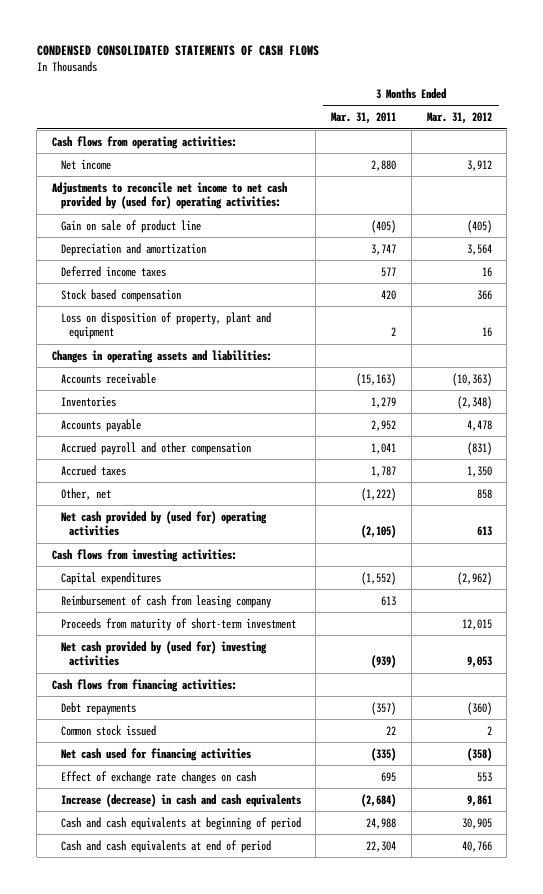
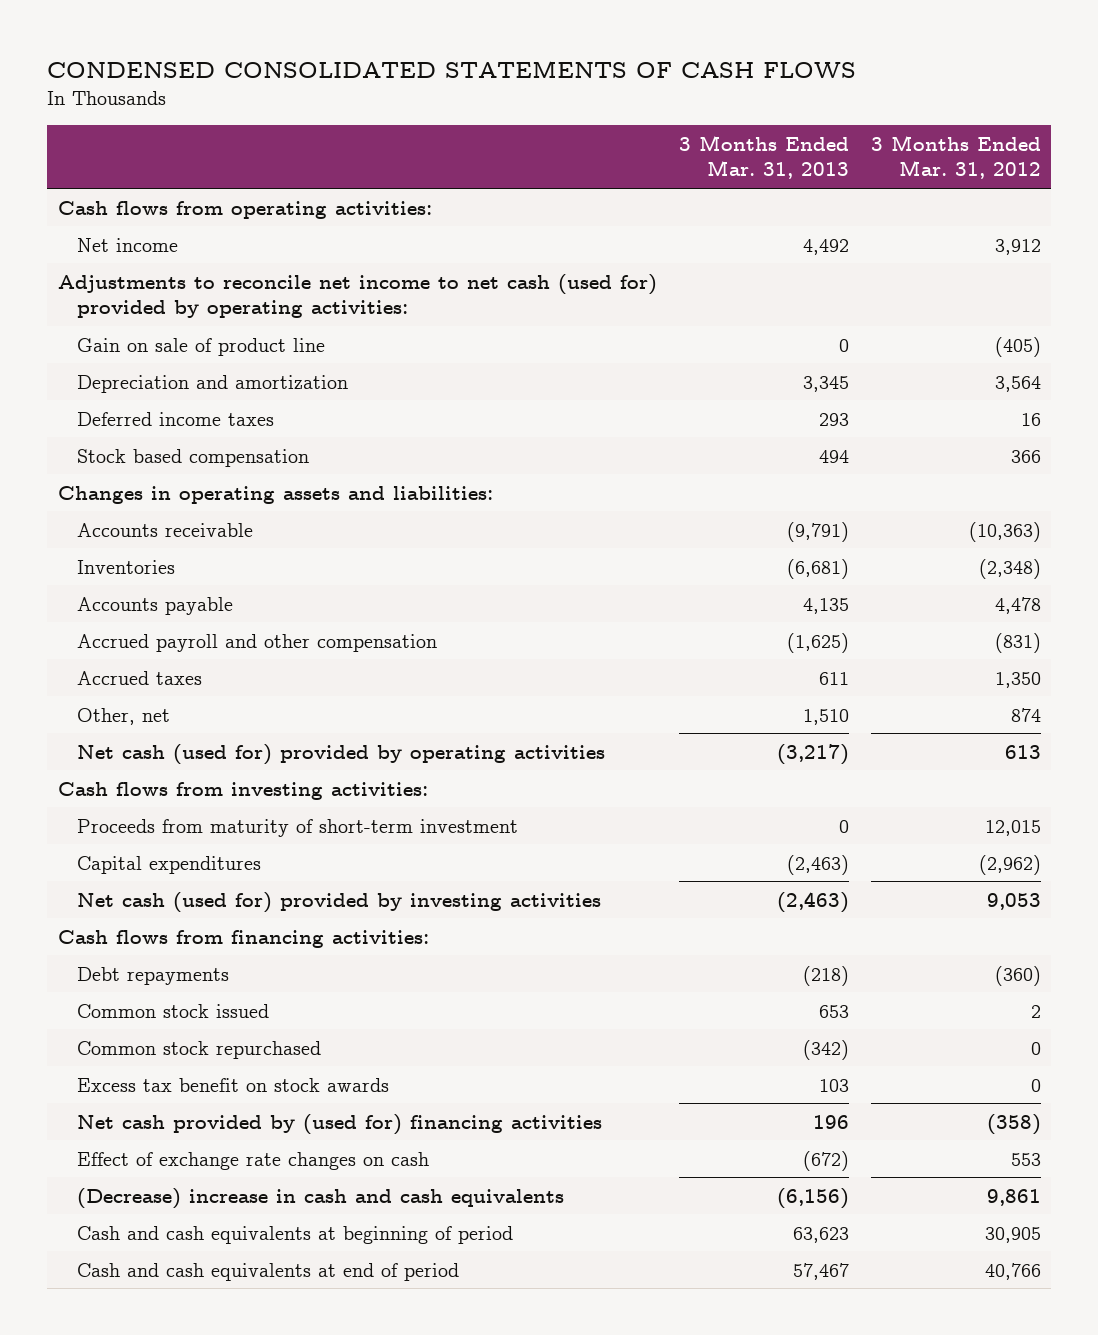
[331,112,397,125] Mar. 31, 2011 -> none
none -> [678,135,849,180] 3 Months Ended Mar. 31, 2013
[51,181,287,210] Adjustments to reconcile net income to net cash provided by (used for) operating activities: -> [57,273,657,318] Adjustments to reconcile net income to net cash (used for) provided by operating activities:
[60,311,271,340] Loss on disposition of property, plant and equipment -> none
[476,488,492,499] 858 -> [1010,707,1041,722] 874
[60,510,267,537] Net cash provided by (used for) operating activities -> [76,743,605,765] Net cash (used for) provided by operating activities
[60,594,271,608] Reimbursement of cash from leasing company -> none
[60,571,161,585] Capital expenditures -> [76,855,261,874] Capital expenditures
[60,640,267,667] Net cash provided by (used for) investing activities -> [76,891,601,913] Net cash (used for) provided by investing activities
none -> [76,1040,321,1059] Common stock repurchased
none -> [76,1077,389,1092] Excess tax benefit on stock awards
[60,747,251,761] Net cash used for financing activities -> [76,1113,602,1135] Net cash provided by (used for) financing activities
[60,793,301,807] Increase (decrease) in cash and cash equivalents -> [76,1187,564,1209] (Decrease) increase in cash and cash equivalents

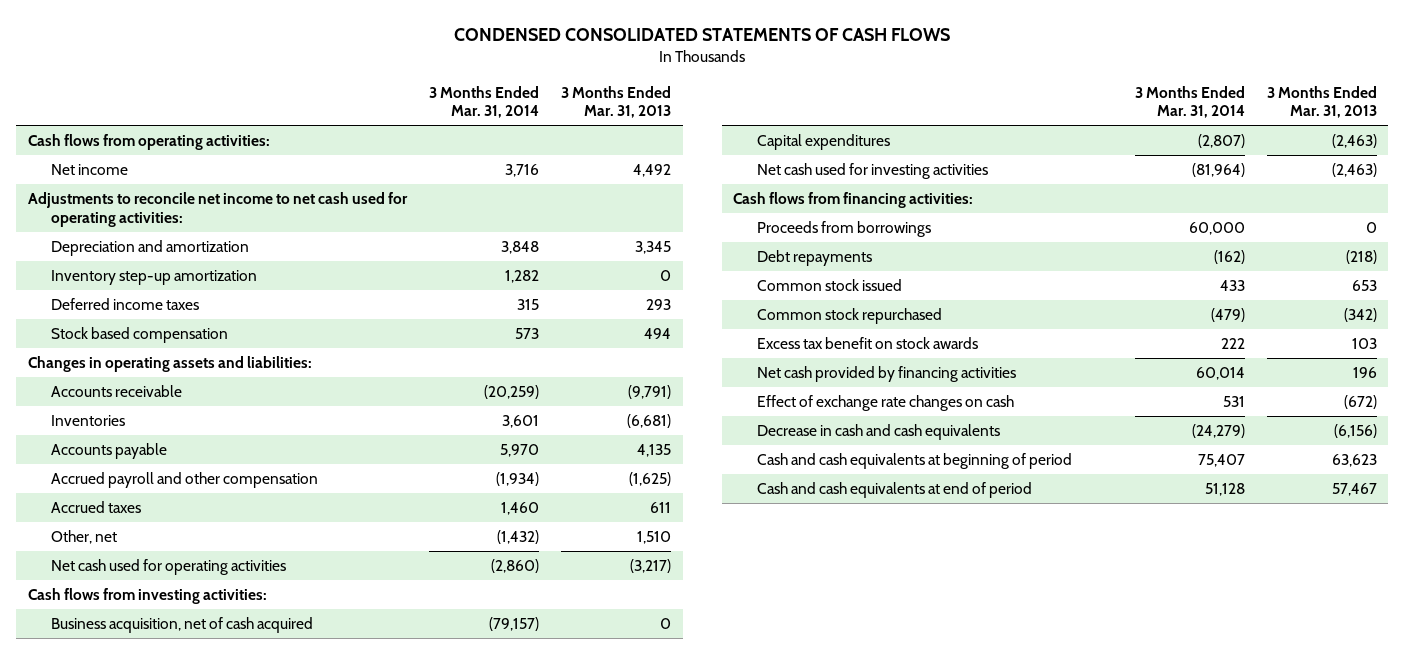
[870,135,1041,180] 3 Months Ended Mar. 31, 2012 -> none
none -> [428,85,539,119] 3 Months Ended Mar. 31, 2014
[76,337,325,356] Gain on sale of product line -> none
[57,273,657,318] Adjustments to reconcile net income to net cash (used for) provided by operating activities: -> [27,191,408,227] Adjustments to reconcile net income to net cash used for operating activities:
none -> [50,269,257,285] Inventory step-up amortization
[76,743,605,765] Net cash (used for) provided by operating activities -> [50,558,286,575] Net cash used for operating activities
[76,818,518,837] Proceeds from maturity of short-term investment -> none
none -> [50,616,313,633] Business acquisition, net of cash acquired
[76,891,601,913] Net cash (used for) provided by investing activities -> [756,162,988,179] Net cash used for investing activities
none -> [756,220,931,237] Proceeds from borrowings
[76,1113,602,1135] Net cash provided by (used for) financing activities -> [756,365,1016,382] Net cash provided by financing activities
[76,1187,564,1209] (Decrease) increase in cash and cash equivalents -> [756,423,1000,440] Decrease in cash and cash equivalents

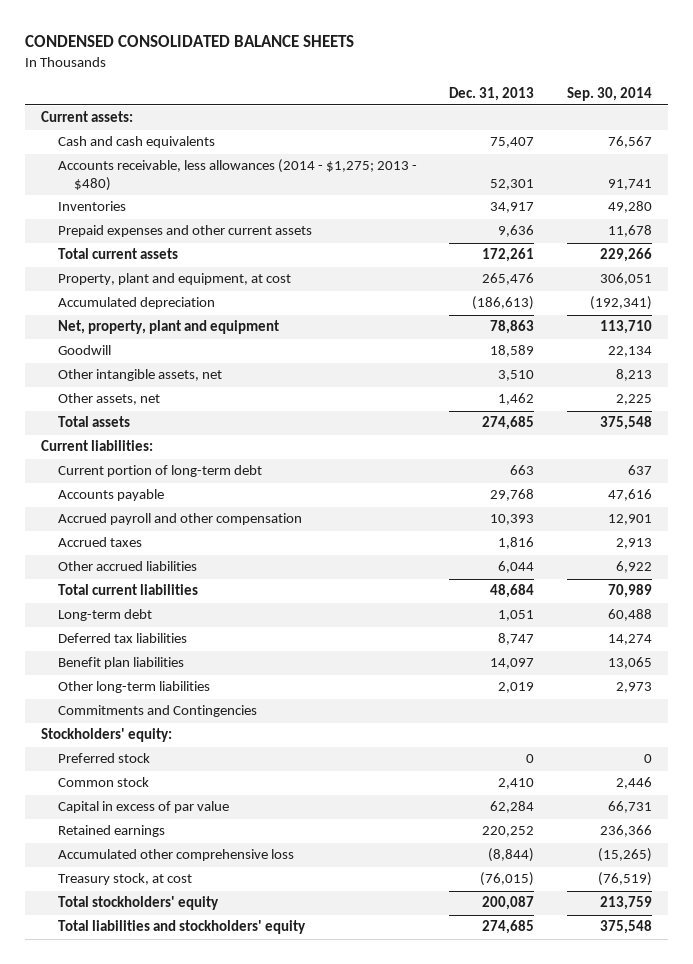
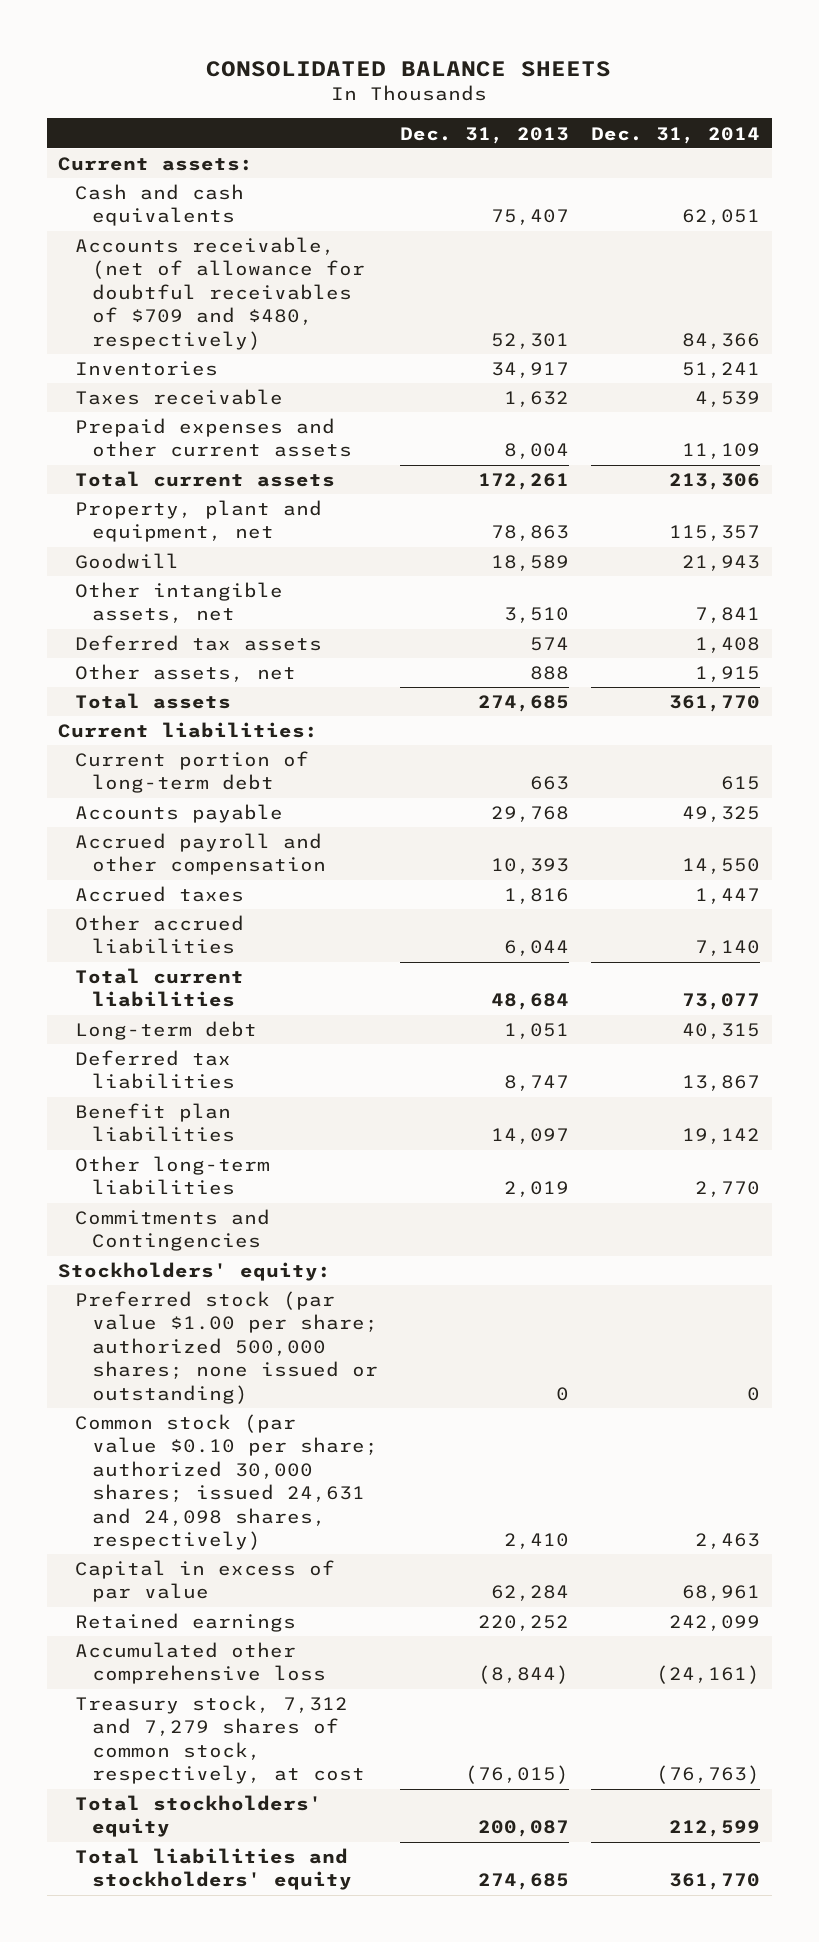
[25,35,355,48] CONDENSED CONSOLIDATED BALANCE SHEETS -> [206,60,612,77] CONSOLIDATED BALANCE SHEETS
[566,86,652,101] Sep. 30, 2014 -> none
none -> [591,126,761,144] Dec. 31, 2014
[57,159,417,191] Accounts receivable, less allowances (2014 - $1,275; 2013 - $480) -> [75,237,365,350] Accounts receivable, (net of allowance for doubtful receivables of $709 and $480, respectively)
none -> [75,389,284,406] Taxes receivable
[498,225,535,238] 9,636 -> [504,443,570,460] 8,004
[57,273,291,286] Property, plant and equipment, at cost -> none
[57,297,215,310] Accumulated depreciation -> none
[57,320,279,335] Net, property, plant and equipment -> [75,500,323,543] Property, plant and equipment, net
none -> [75,635,323,652] Deferred tax assets
[498,393,535,406] 1,462 -> [530,666,570,681] 888
[57,753,150,764] Preferred stock -> [75,1291,378,1404] Preferred stock (par value $1.00 per share; authorized 500,000 shares; none issued or outstanding)
[57,777,149,788] Common stock -> [75,1414,378,1550] Common stock (par value $0.10 per share; authorized 30,000 shares; issued 24,631 and 24,098 shares, respectively)
[57,873,192,886] Treasury stock, at cost -> [75,1695,365,1785] Treasury stock, 7,312 and 7,279 shares of common stock, respectively, at cost

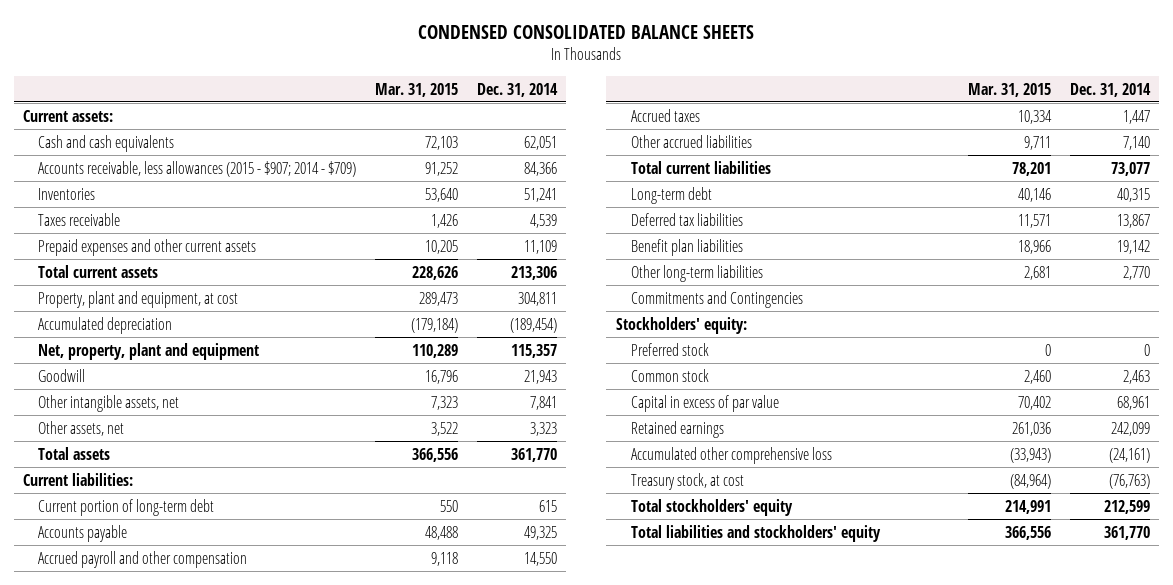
[206,60,612,77] CONSOLIDATED BALANCE SHEETS -> [418,24,755,39] CONDENSED CONSOLIDATED BALANCE SHEETS
[400,126,570,144] Dec. 31, 2013 -> none
none -> [375,82,459,97] Mar. 31, 2015
[75,237,365,350] Accounts receivable, (net of allowance for doubtful receivables of $709 and $480, respectively) -> [38,160,357,177] Accounts receivable, less allowances (2015 - $907; 2014 - $709)
none -> [38,290,239,308] Property, plant and equipment, at cost
none -> [38,316,173,334] Accumulated depreciation
[75,500,323,543] Property, plant and equipment, net -> [38,342,260,360] Net, property, plant and equipment
[75,635,323,652] Deferred tax assets -> none
[695,666,761,683] 1,915 -> [529,421,557,436] 3,323
[75,1291,378,1404] Preferred stock (par value $1.00 per share; authorized 500,000 shares; none issued or outstanding) -> [630,342,709,356] Preferred stock
[75,1414,378,1550] Common stock (par value $0.10 per share; authorized 30,000 shares; issued 24,631 and 24,098 shares, respectively) -> [630,368,709,382] Common stock
[75,1695,365,1785] Treasury stock, 7,312 and 7,279 shares of common stock, respectively, at cost -> [630,472,744,490] Treasury stock, at cost

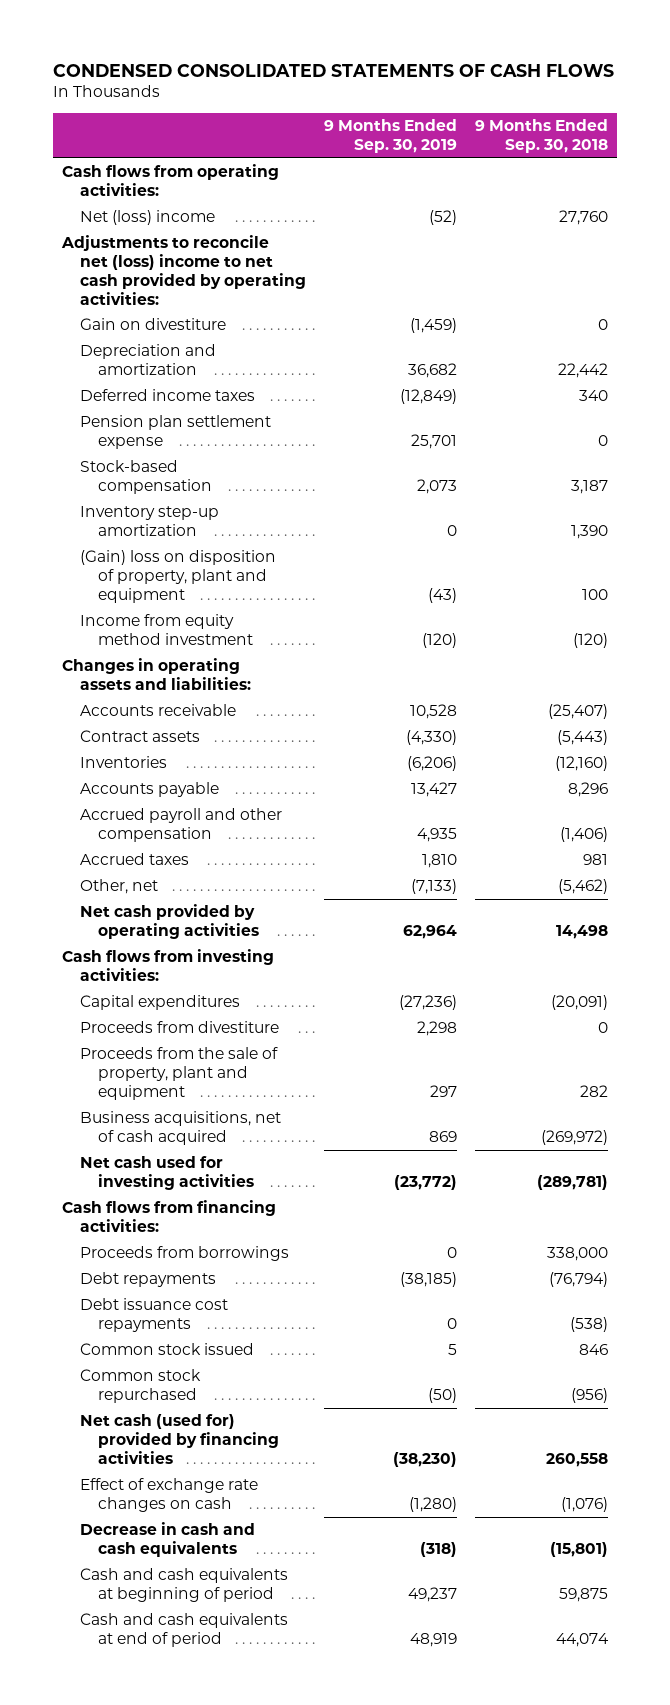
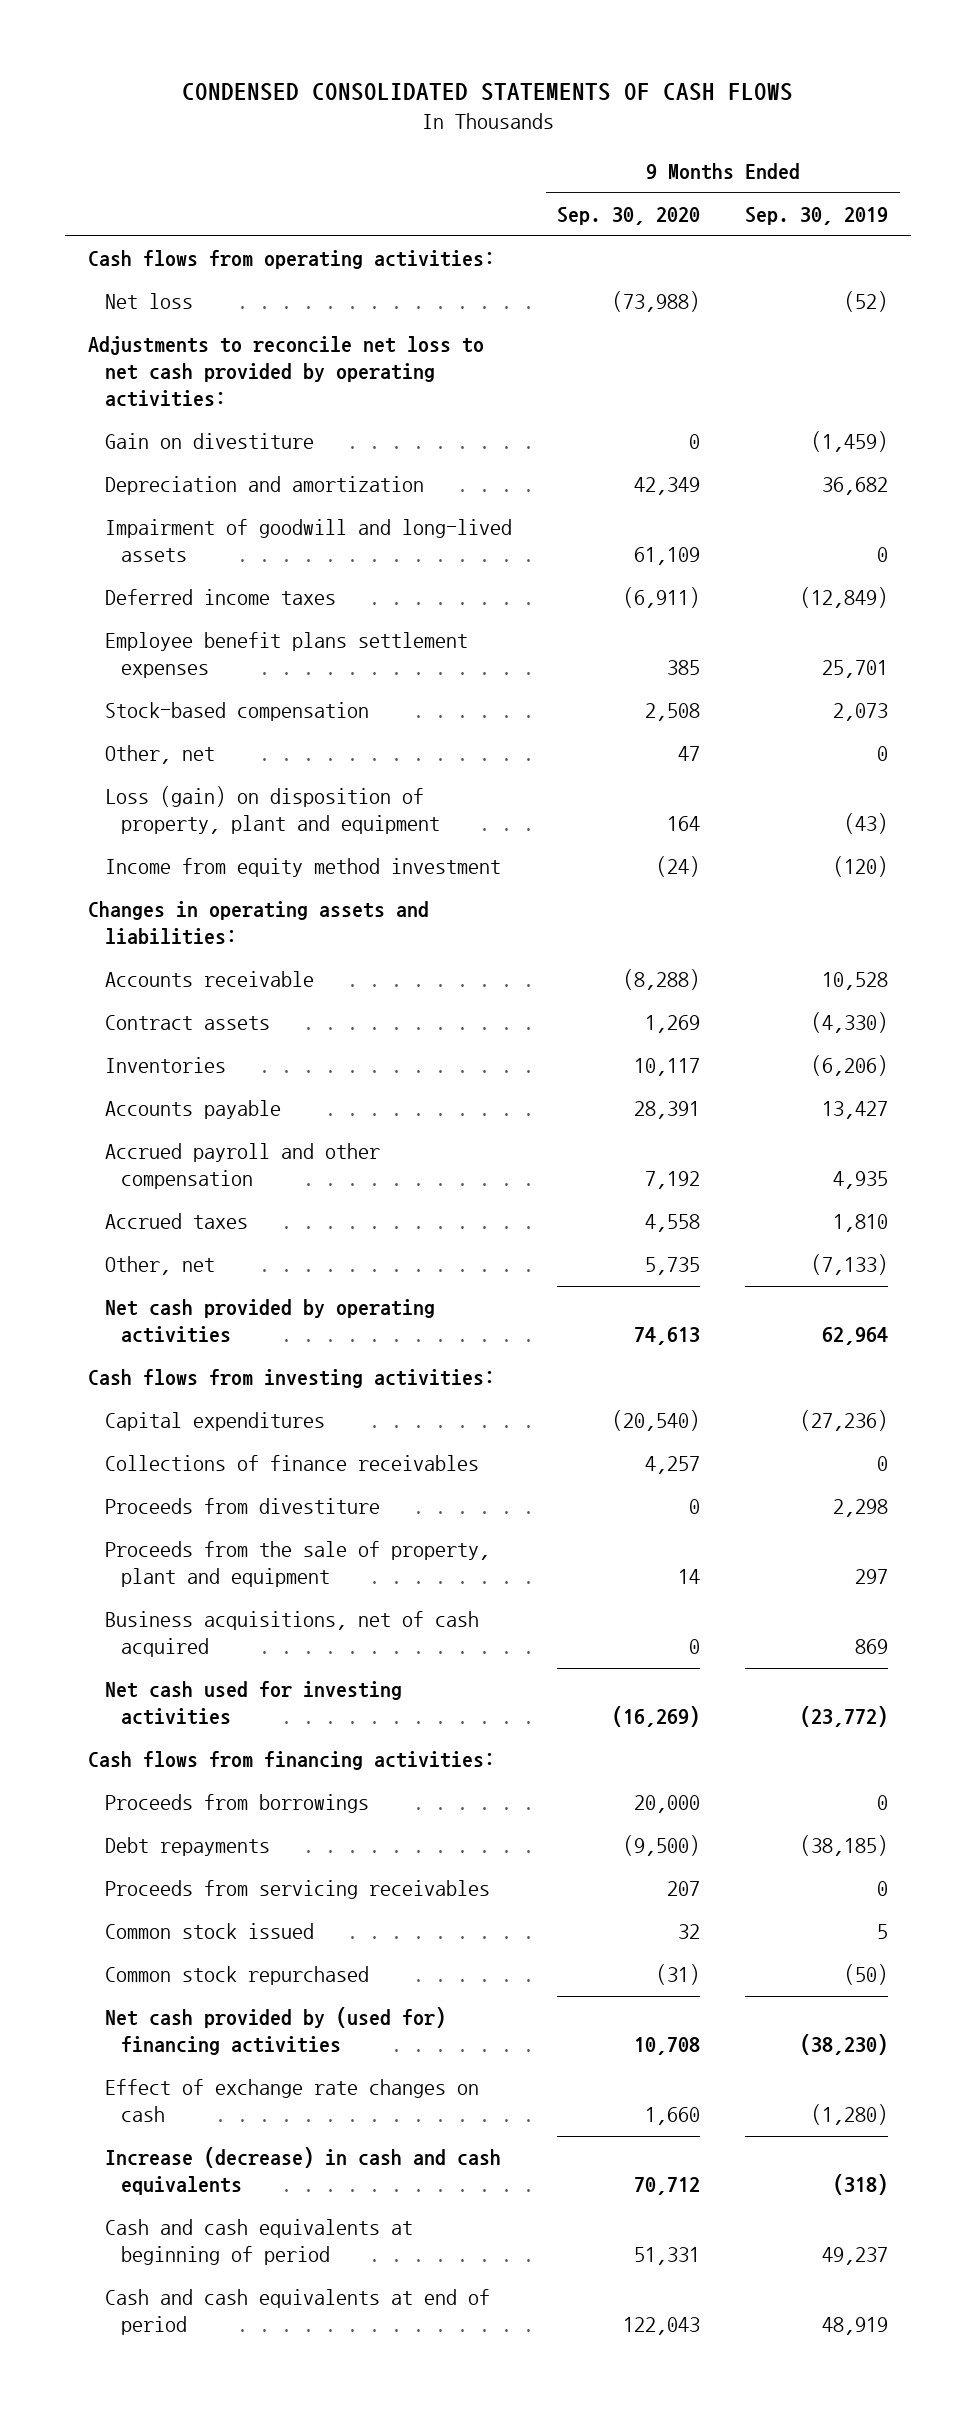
[475,119,609,153] 9 Months Ended Sep. 30, 2018 -> none
none -> [556,207,700,226] Sep. 30, 2020
[79,210,215,226] Net (loss) income -> [104,293,193,310] Net loss
[61,235,306,305] Adjustments to reconcile net (loss) income to net cash provided by operating activities: -> [87,336,484,408] Adjustments to reconcile net loss to net cash provided by operating activities:
none -> [104,519,512,563] Impairment of goodwill and long-lived assets
[79,415,271,450] Pension plan settlement expense -> [104,632,468,679] Employee benefit plans settlement expenses
[79,506,219,537] Inventory step-up amortization -> none
none -> [104,745,215,765] Other, net
[79,550,276,603] (Gain) loss on disposition of property, plant and equipment -> [104,786,441,835] Loss (gain) on disposition of property, plant and equipment
none -> [104,1455,479,1472] Collections of finance receivables
[79,1298,228,1333] Debt issuance cost repayments -> none
none -> [104,1880,490,1900] Proceeds from servicing receivables
[79,1414,279,1464] Net cash (used for) provided by financing activities -> [104,2007,446,2056] Net cash provided by (used for) financing activities
[79,1522,255,1558] Decrease in cash and cash equivalents -> [104,2147,501,2196] Increase (decrease) in cash and cash equivalents

